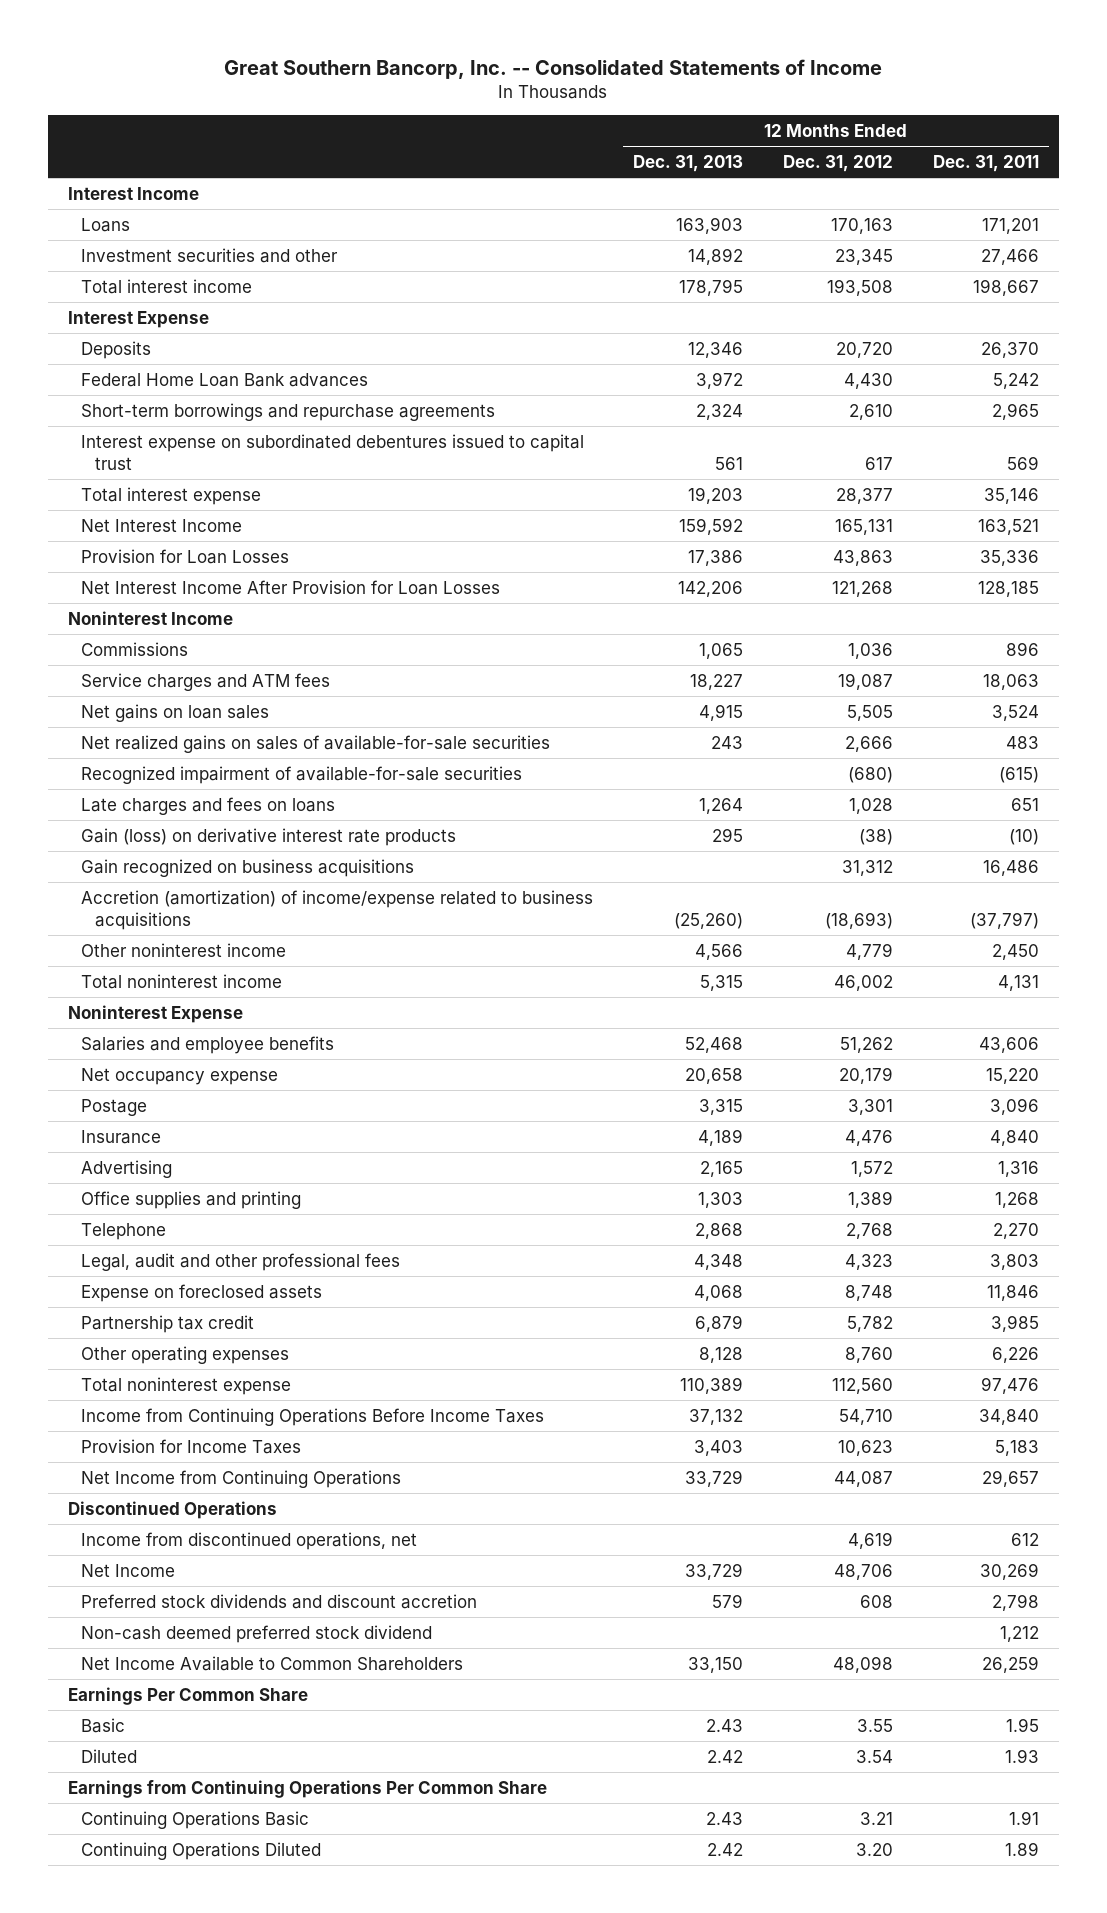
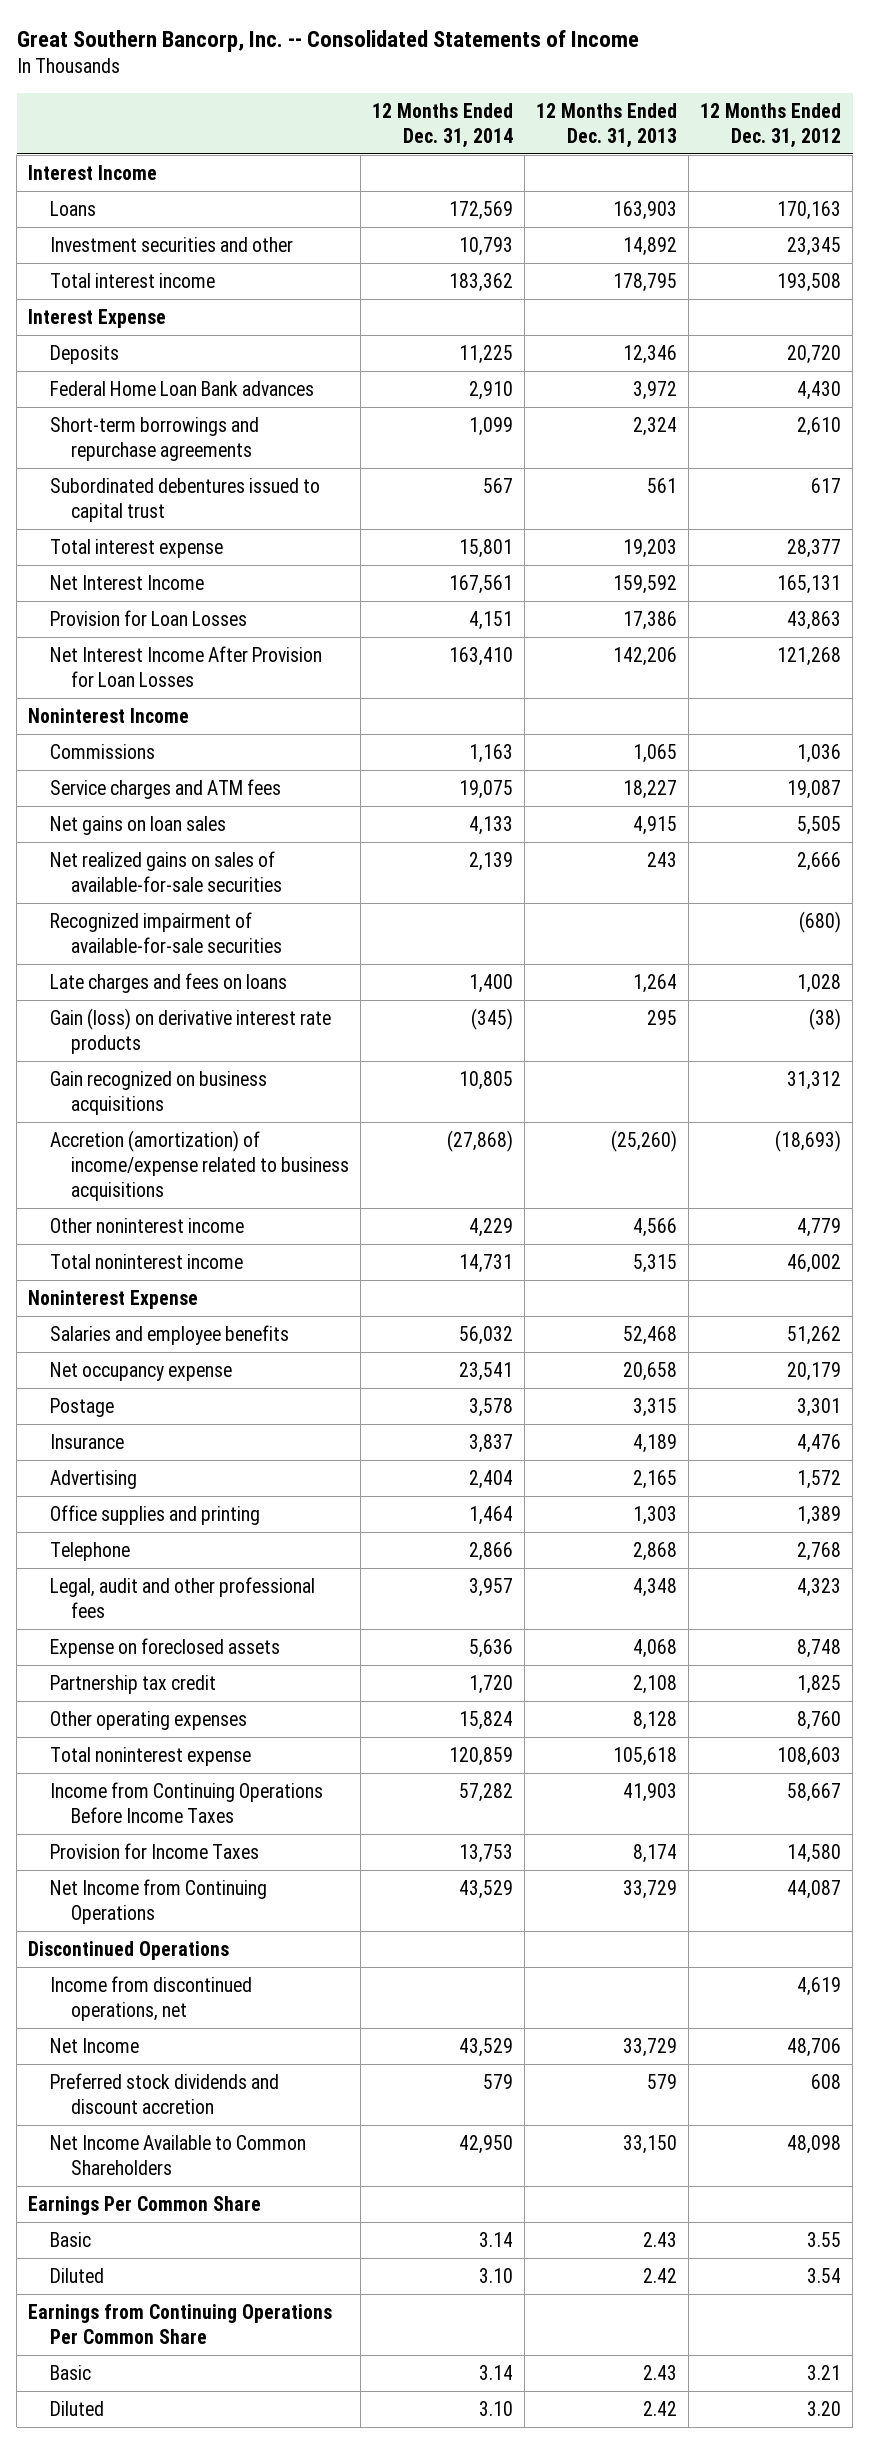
[932,154,1039,172] Dec. 31, 2011 -> none
none -> [372,102,514,148] 12 Months Ended Dec. 31, 2014
[81,433,585,470] Interest expense on subordinated debentures issued to capital trust -> [49,477,320,522] Subordinated debentures issued to capital trust
[695,1314,744,1332] 6,879 -> [633,1674,678,1694] 2,108
[847,1315,894,1332] 5,782 -> [797,1674,842,1694] 1,825
[680,1376,744,1394] 110,389 -> [613,1746,678,1766] 105,618
[832,1377,894,1394] 112,560 -> [777,1746,842,1766] 108,603
[689,1408,744,1425] 37,132 -> [623,1782,678,1802] 41,903
[839,1408,894,1425] 54,710 -> [787,1782,842,1802] 58,667
[694,1439,744,1456] 3,403 -> [633,1843,678,1863] 8,174
[838,1439,894,1456] 10,623 -> [787,1843,842,1863] 14,580
[81,1624,433,1643] Non-cash deemed preferred stock dividend -> none
[81,1810,310,1829] Continuing Operations Basic -> [49,2364,91,2380] Basic
[81,1841,322,1860] Continuing Operations Diluted -> [49,2400,104,2416] Diluted

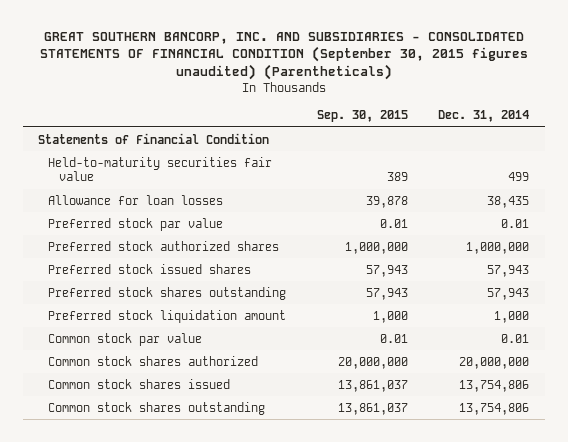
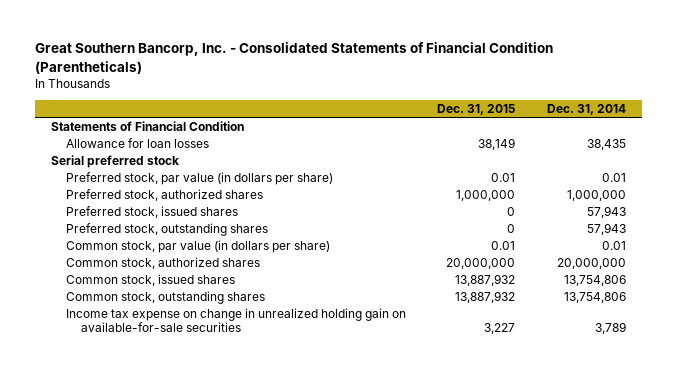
[39,31,528,81] GREAT SOUTHERN BANCORP, INC. AND SUBSIDIARIES - CONSOLIDATED STATEMENTS OF FINANCIAL CONDITION (September 30, 2015 figures unaudited) (Parentheticals) -> [34,42,553,74] Great Southern Bancorp, Inc. - Consolidated Statements of Financial Condition (Parentheticals)
[316,109,408,122] Sep. 30, 2015 -> none
none -> [437,103,516,115] Dec. 31, 2015
[48,156,273,182] Held-to-maturity securities fair value -> none
[48,309,287,323] Preferred stock liquidation amount -> none
none -> [50,154,179,168] Serial preferred stock
[48,217,224,231] Preferred stock par value -> [65,171,333,185] Preferred stock, par value (in dollars per share)
[48,240,280,251] Preferred stock authorized shares -> [65,188,263,201] Preferred stock, authorized shares
[48,263,252,274] Preferred stock issued shares -> [65,205,238,218] Preferred stock, issued shares
[48,286,287,300] Preferred stock shares outstanding -> [65,222,268,236] Preferred stock, outstanding shares
[48,332,203,346] Common stock par value -> [65,239,330,253] Common stock, par value (in dollars per share)
[48,355,259,366] Common stock shares authorized -> [65,256,260,269] Common stock, authorized shares
[48,378,231,389] Common stock shares issued -> [65,273,235,286] Common stock, issued shares
[48,401,266,415] Common stock shares outstanding -> [65,290,265,304] Common stock, outstanding shares
none -> [65,307,406,332] Income tax expense on change in unrealized holding gain on available-for-sale securities

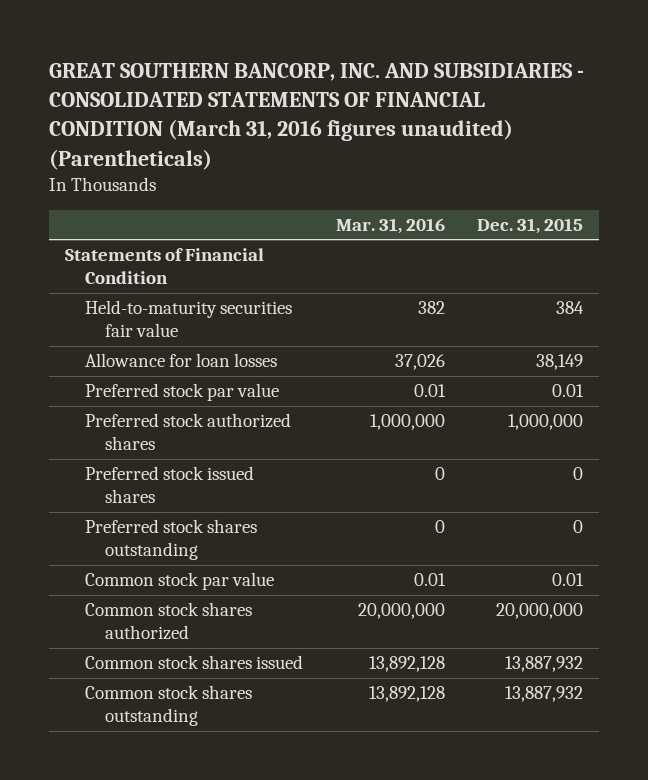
[34,42,553,74] Great Southern Bancorp, Inc. - Consolidated Statements of Financial Condition (Parentheticals) -> [49,63,585,170] GREAT SOUTHERN BANCORP, INC. AND SUBSIDIARIES - CONSOLIDATED STATEMENTS OF FINANCIAL CONDITION (March 31, 2016 figures unaudited) (Parentheticals)
[546,103,626,115] Dec. 31, 2014 -> none
none -> [335,217,445,234] Mar. 31, 2016
none -> [85,300,293,338] Held-to-maturity securities fair value
[50,154,179,168] Serial preferred stock -> none
[65,307,406,332] Income tax expense on change in unrealized holding gain on available-for-sale securities -> none
[65,171,333,185] Preferred stock, par value (in dollars per share) -> [85,383,280,402] Preferred stock par value
[65,188,263,201] Preferred stock, authorized shares -> [85,413,292,451] Preferred stock authorized shares
[65,205,238,218] Preferred stock, issued shares -> [85,466,255,504] Preferred stock issued shares
[65,222,268,236] Preferred stock, outstanding shares -> [85,519,258,561] Preferred stock shares outstanding
[65,239,330,253] Common stock, par value (in dollars per share) -> [85,572,275,591] Common stock par value
[65,256,260,269] Common stock, authorized shares -> [85,602,253,641] Common stock shares authorized
[65,273,235,286] Common stock, issued shares -> [85,655,304,670] Common stock shares issued
[65,290,265,304] Common stock, outstanding shares -> [85,685,253,727] Common stock shares outstanding

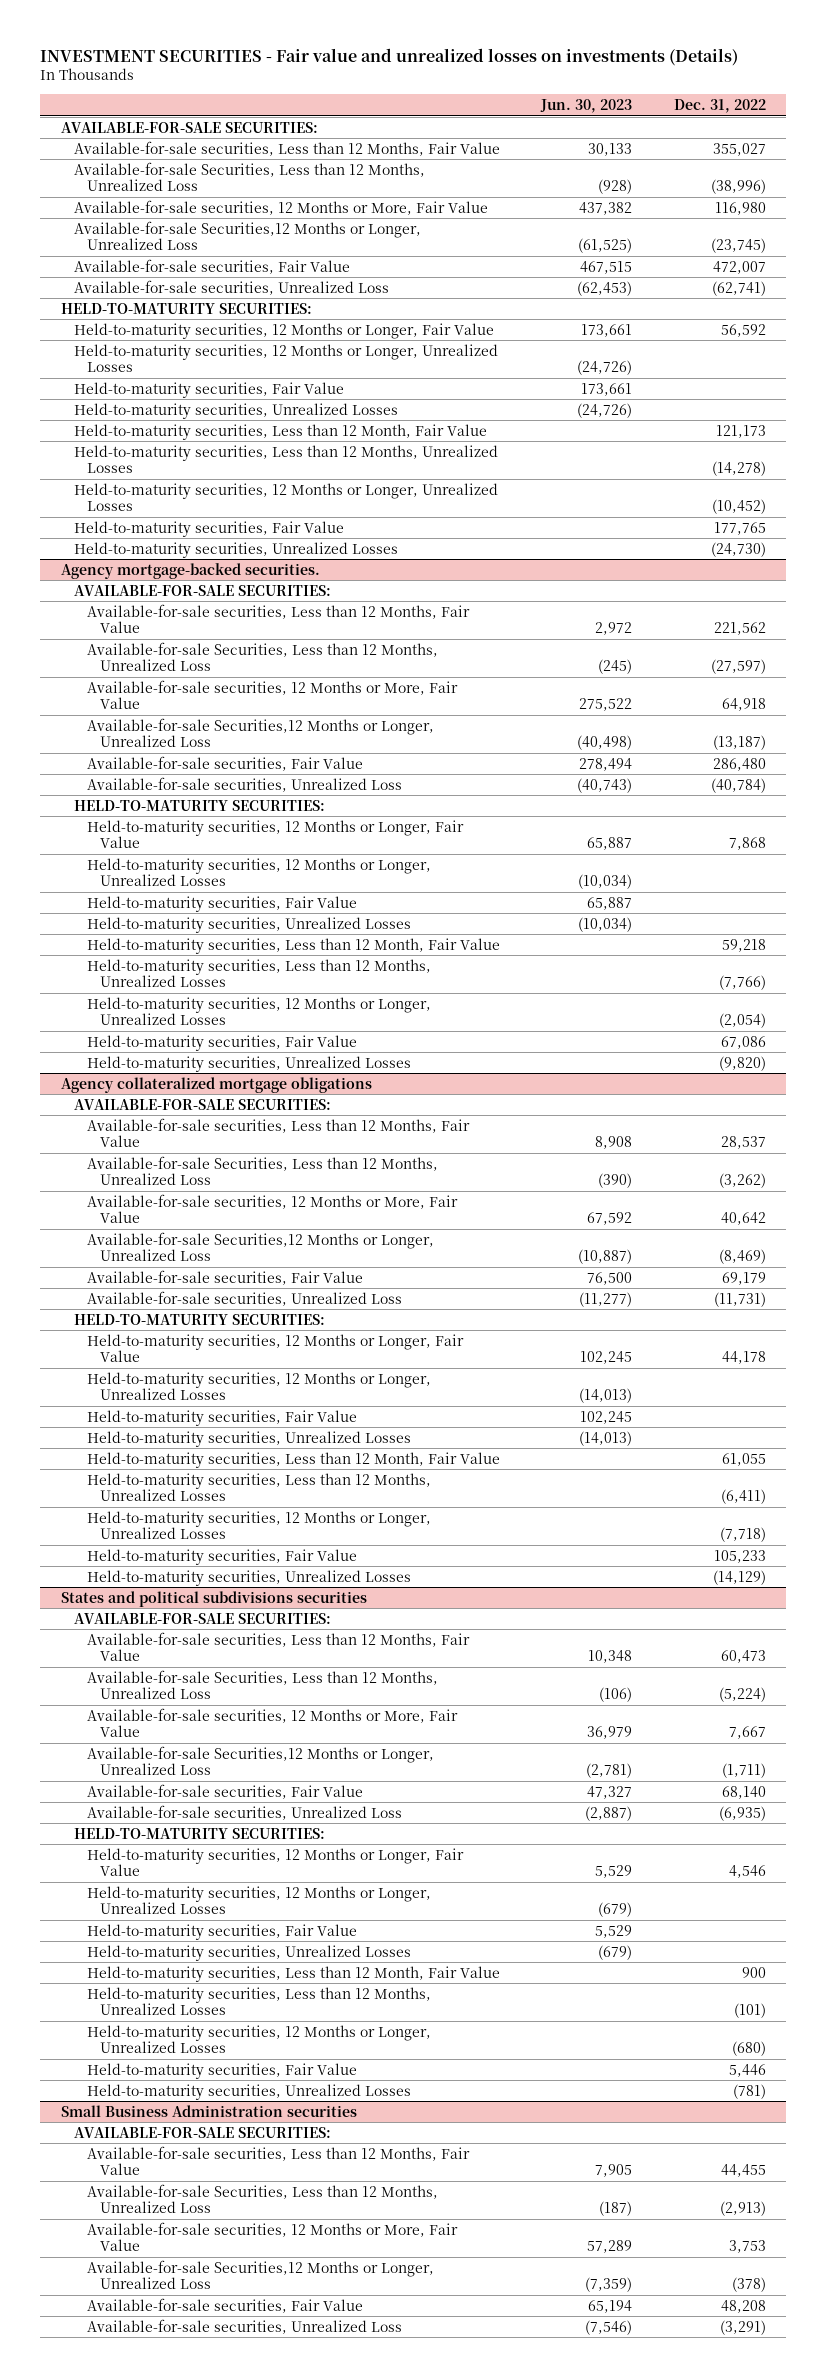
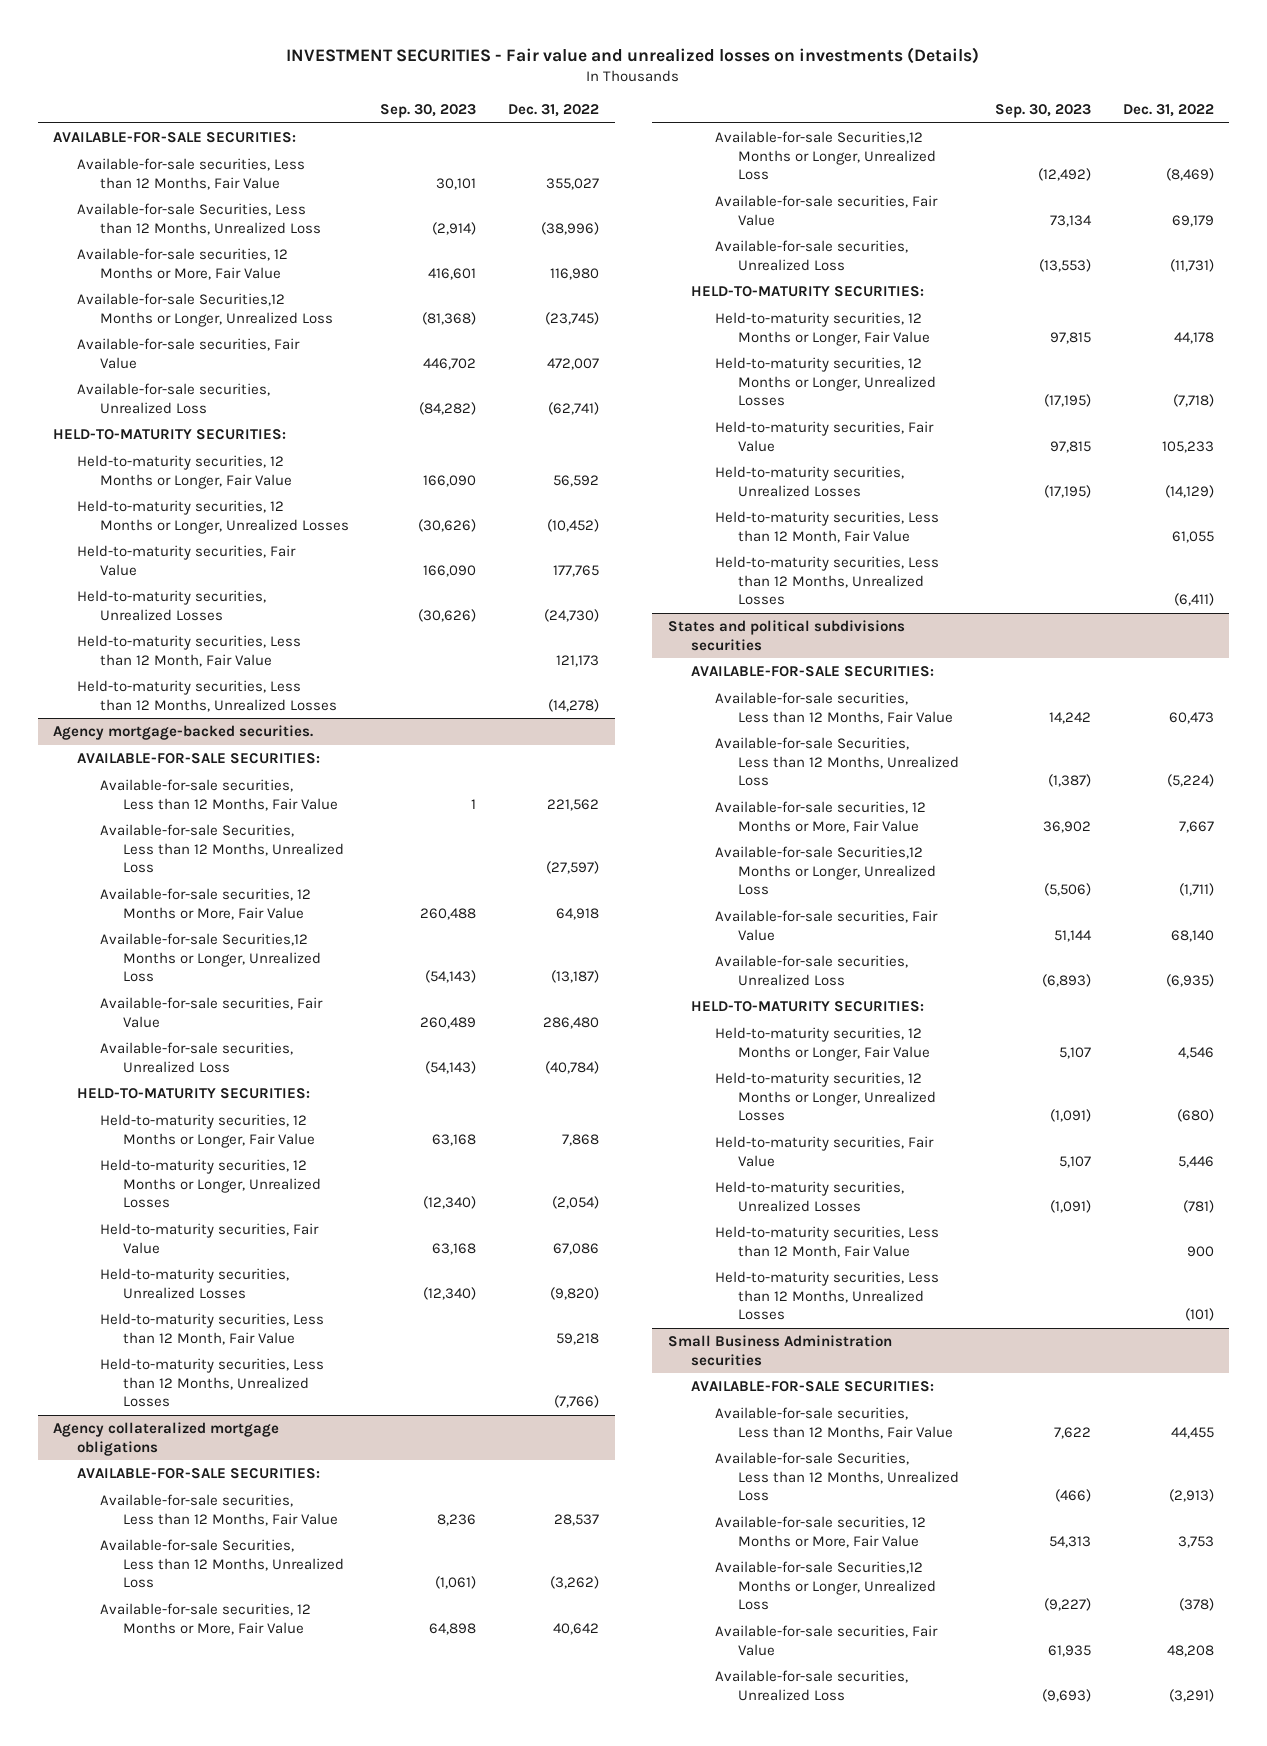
[540,99,633,114] Jun. 30, 2023 -> none
none -> [380,104,477,119] Sep. 30, 2023
[73,343,498,373] Held-to-maturity securities, 12 Months or Longer, Unrealized Losses -> none
[73,381,344,398] Held-to-maturity securities, Fair Value -> none
[73,402,398,419] Held-to-maturity securities, Unrealized Losses -> none
[73,423,487,440] Held-to-maturity securities, Less than 12 Month, Fair Value -> [76,635,301,667] Held-to-maturity securities, Less than 12 Month, Fair Value
[73,444,498,474] Held-to-maturity securities, Less than 12 Months, Unrealized Losses -> [76,680,338,712] Held-to-maturity securities, Less than 12 Months, Unrealized Losses
[86,857,431,887] Held-to-maturity securities, 12 Months or Longer, Unrealized Losses -> none
[86,895,357,912] Held-to-maturity securities, Fair Value -> none
[86,916,411,933] Held-to-maturity securities, Unrealized Losses -> none
[86,937,500,954] Held-to-maturity securities, Less than 12 Month, Fair Value -> [100,1313,325,1345] Held-to-maturity securities, Less than 12 Month, Fair Value
[86,958,431,988] Held-to-maturity securities, Less than 12 Months, Unrealized Losses -> [100,1358,325,1408] Held-to-maturity securities, Less than 12 Months, Unrealized Losses
[86,1371,431,1401] Held-to-maturity securities, 12 Months or Longer, Unrealized Losses -> none
[86,1409,357,1426] Held-to-maturity securities, Fair Value -> none
[86,1430,411,1447] Held-to-maturity securities, Unrealized Losses -> none
[86,1451,500,1468] Held-to-maturity securities, Less than 12 Month, Fair Value -> [714,511,939,543] Held-to-maturity securities, Less than 12 Month, Fair Value
[86,1472,431,1502] Held-to-maturity securities, Less than 12 Months, Unrealized Losses -> [714,556,939,606] Held-to-maturity securities, Less than 12 Months, Unrealized Losses
[86,1885,431,1915] Held-to-maturity securities, 12 Months or Longer, Unrealized Losses -> none
[86,1923,357,1940] Held-to-maturity securities, Fair Value -> none
[86,1944,411,1961] Held-to-maturity securities, Unrealized Losses -> none
[86,1965,500,1982] Held-to-maturity securities, Less than 12 Month, Fair Value -> [714,1226,939,1258] Held-to-maturity securities, Less than 12 Month, Fair Value
[86,1986,431,2016] Held-to-maturity securities, Less than 12 Months, Unrealized Losses -> [714,1271,939,1321] Held-to-maturity securities, Less than 12 Months, Unrealized Losses

